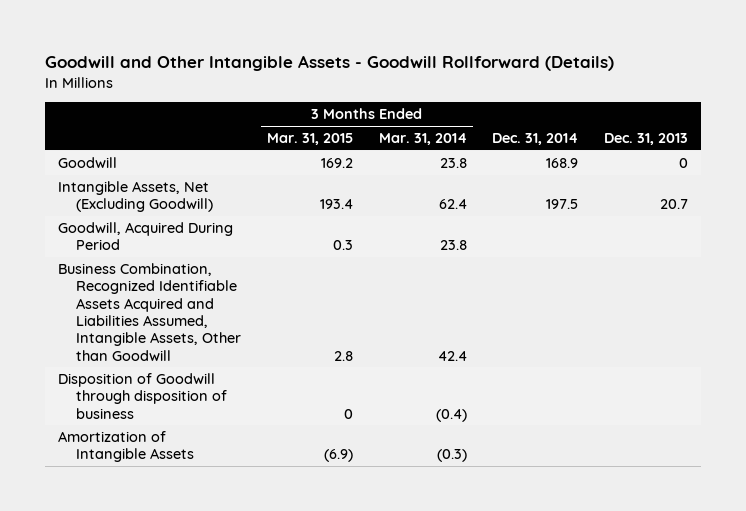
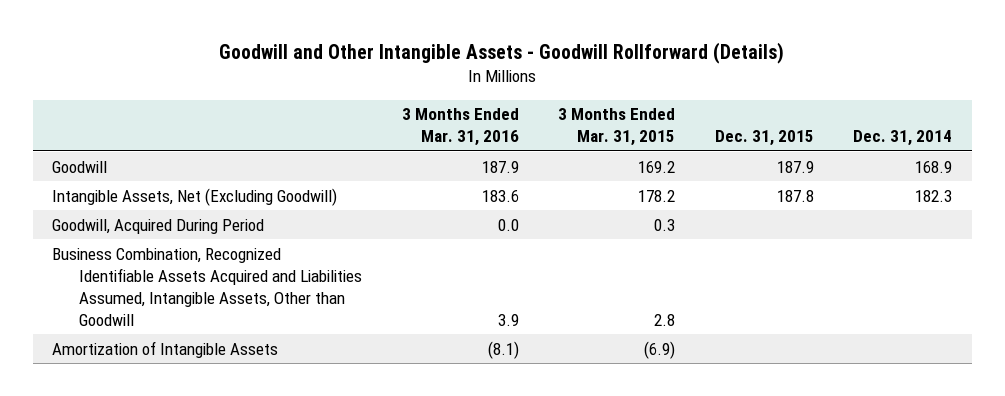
[378,133,467,146] Mar. 31, 2014 -> none
[604,133,689,146] Dec. 31, 2013 -> none
none -> [401,108,519,147] 3 Months Ended Mar. 31, 2016
none -> [714,130,814,147] Dec. 31, 2015
[319,199,353,210] 193.4 -> [638,189,676,202] 178.2
[546,199,579,210] 197.5 -> [915,189,953,202] 182.3
[57,373,228,419] Disposition of Goodwill through disposition of business -> none

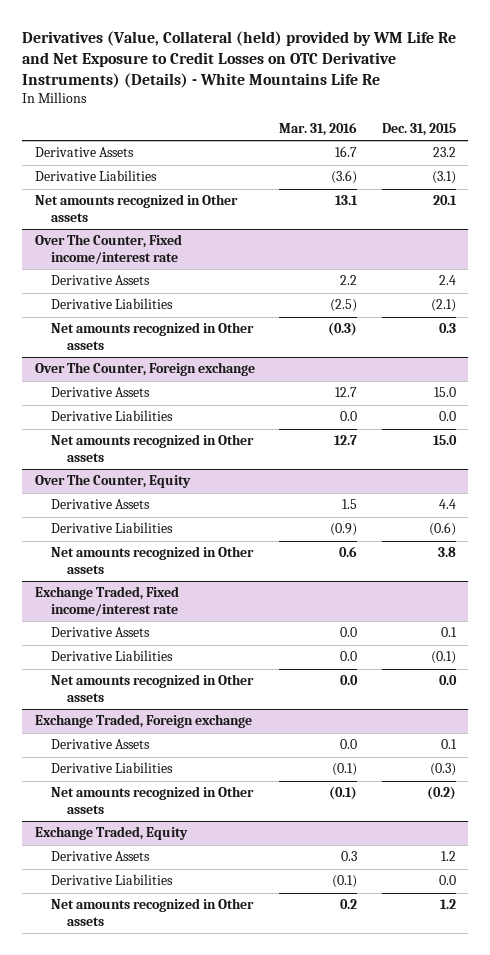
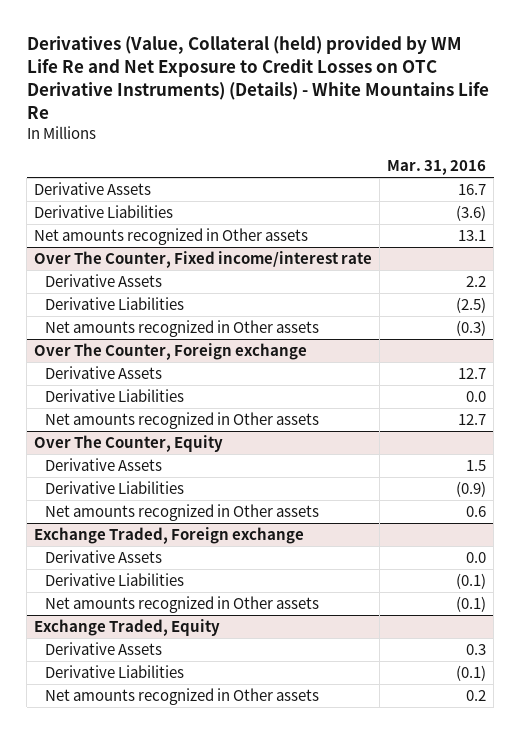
[381,122,456,136] Dec. 31, 2015 -> none
[34,586,179,617] Exchange Traded, Fixed income/interest rate -> none
[50,627,150,638] Derivative Assets -> none
[50,650,173,662] Derivative Liabilities -> none
[50,674,254,703] Net amounts recognized in Other assets -> none

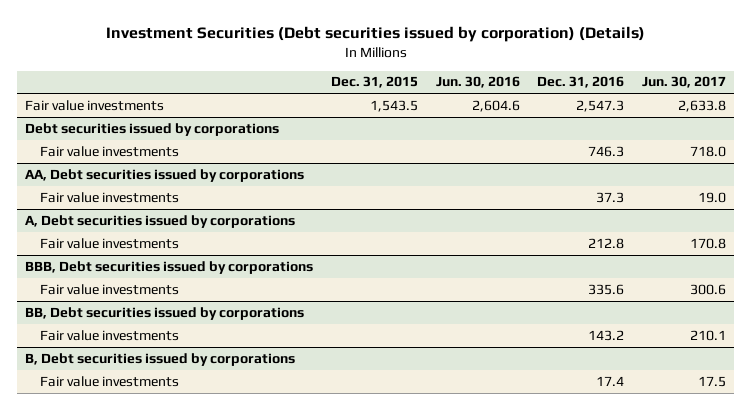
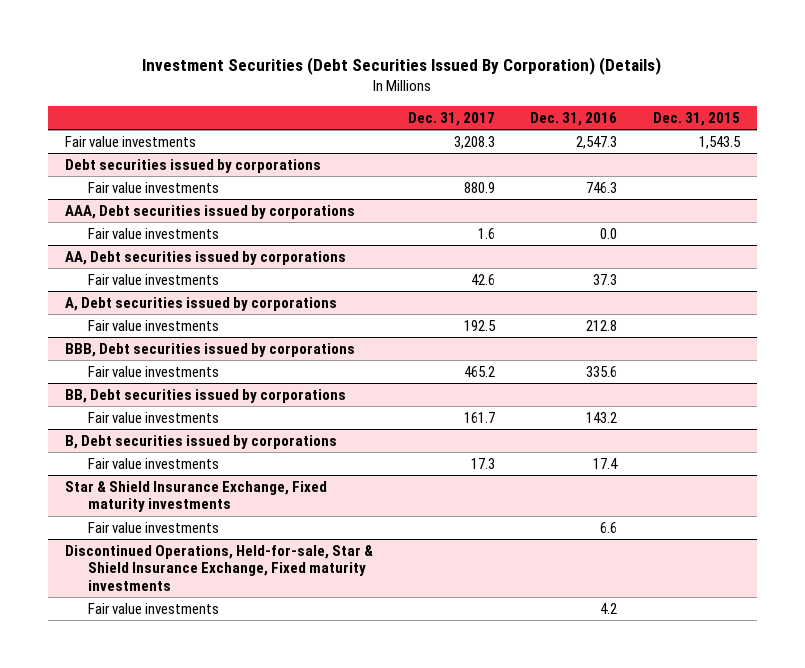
[105,26,645,43] Investment Securities (Debt securities issued by corporation) (Details) -> [142,56,662,75] Investment Securities (Debt Securities Issued By Corporation) (Details)
[435,76,520,89] Jun. 30, 2016 -> none
[641,76,726,89] Jun. 30, 2017 -> none
none -> [408,111,496,126] Dec. 31, 2017
none -> [65,205,356,220] AAA, Debt securities issued by corporations
none -> [88,228,220,240] Fair value investments
none -> [65,481,328,513] Star & Shield Insurance Exchange, Fixed maturity investments
none -> [88,522,220,534] Fair value investments
none -> [65,545,374,591] Discontinued Operations, Held-for-sale, Star & Shield Insurance Exchange, Fixed maturity investments
none -> [88,603,220,615] Fair value investments

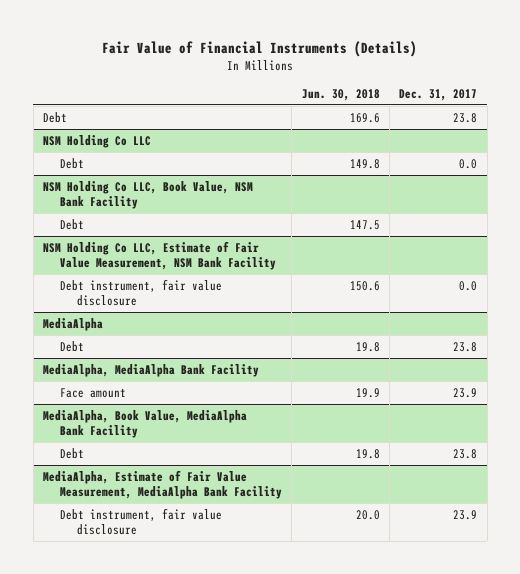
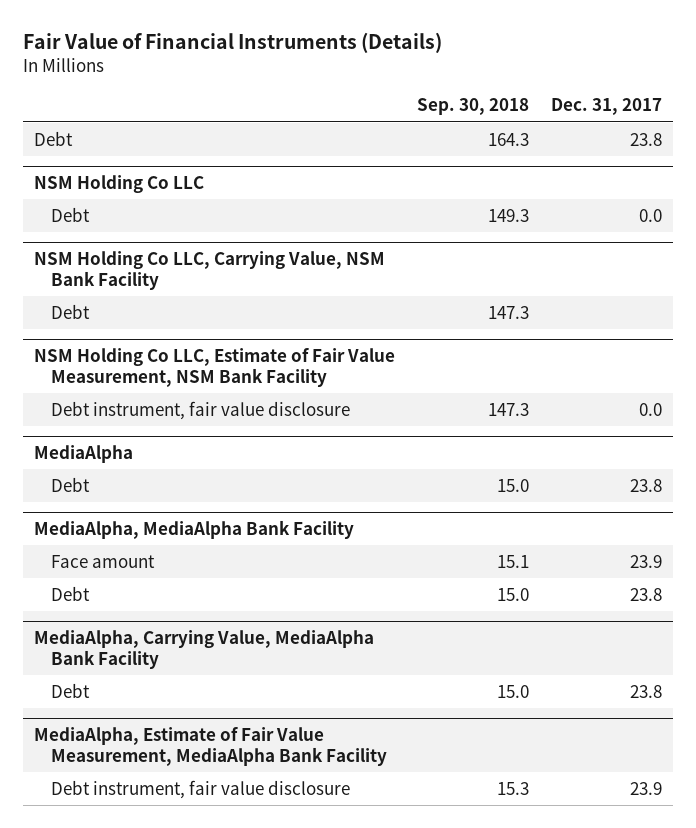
[301,88,380,101] Jun. 30, 2018 -> none
none -> [417,98,530,116] Sep. 30, 2018
[42,180,253,209] NSM Holding Co LLC, Book Value, NSM Bank Facility -> [34,250,386,290] NSM Holding Co LLC, Carrying Value, NSM Bank Facility
[42,409,247,438] MediaAlpha, Book Value, MediaAlpha Bank Facility -> none
none -> [34,629,375,669] MediaAlpha, Carrying Value, MediaAlpha Bank Facility
none -> [51,682,91,698] Debt

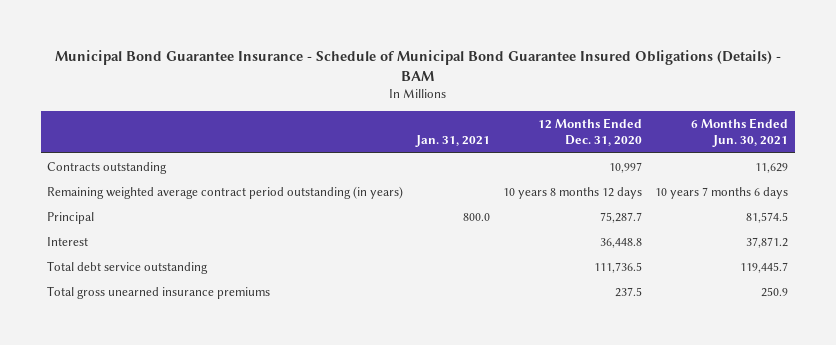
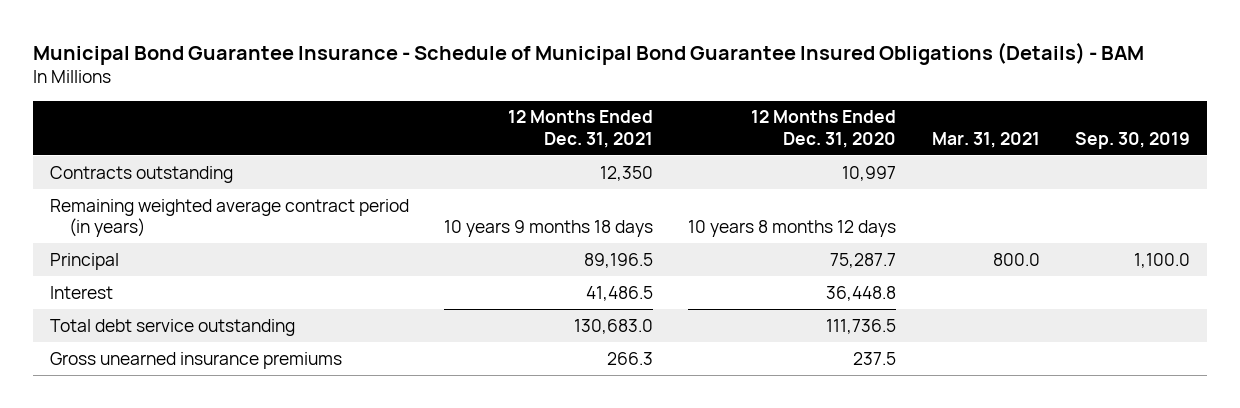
[415,135,491,148] Jan. 31, 2021 -> none
[691,117,789,148] 6 Months Ended Jun. 30, 2021 -> none
none -> [508,110,654,148] 12 Months Ended Dec. 31, 2021
none -> [931,131,1040,148] Mar. 31, 2021
none -> [1074,131,1190,149] Sep. 30, 2019
[47,185,404,199] Remaining weighted average contract period outstanding (in years) -> [50,198,410,238] Remaining weighted average contract period (in years)
[47,285,271,299] Total gross unearned insurance premiums -> [50,351,343,369] Gross unearned insurance premiums

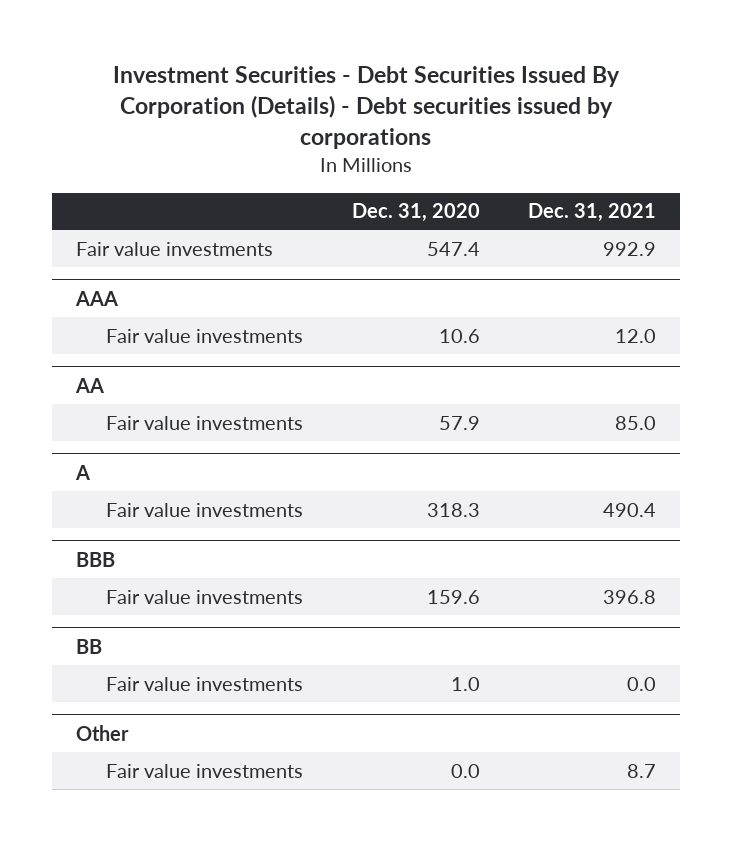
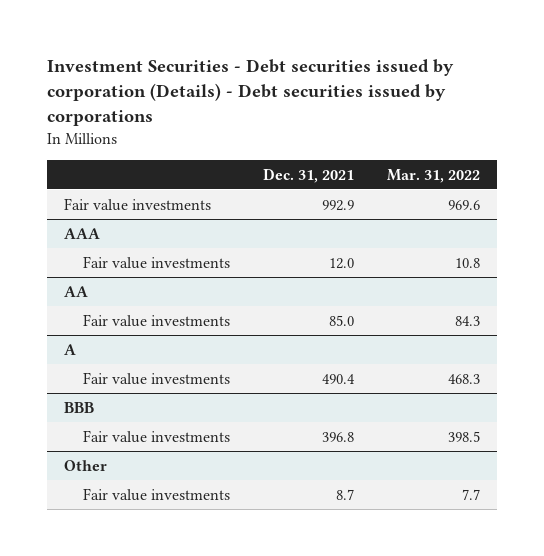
[112,65,620,150] Investment Securities - Debt Securities Issued By Corporation (Details) - Debt securities issued by corporations -> [47,59,455,127] Investment Securities - Debt securities issued by corporation (Details) - Debt securities issued by corporations
[351,203,480,223] Dec. 31, 2020 -> none
none -> [387,168,481,183] Mar. 31, 2022
[75,638,102,654] BB -> none
[106,676,304,691] Fair value investments -> none

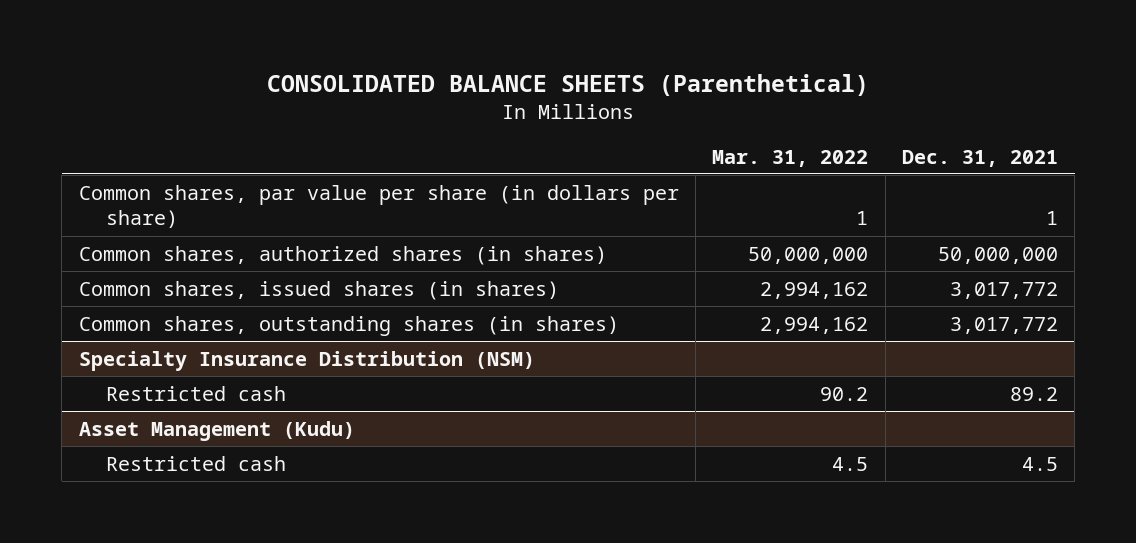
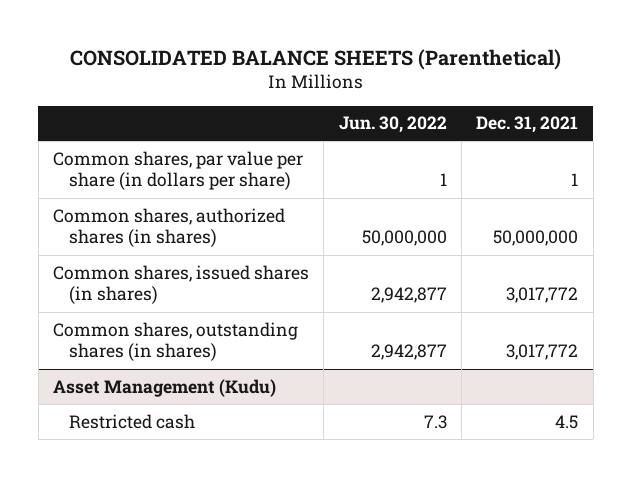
[712,149,869,167] Mar. 31, 2022 -> none
none -> [338,116,447,134] Jun. 30, 2022
[78,350,535,371] Specialty Insurance Distribution (NSM) -> none
[106,385,287,401] Restricted cash -> none

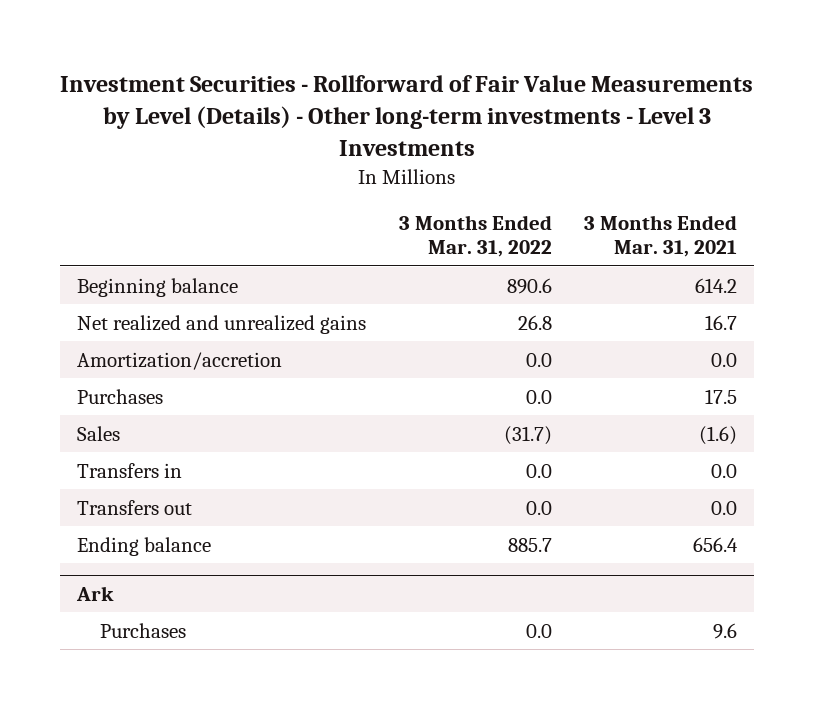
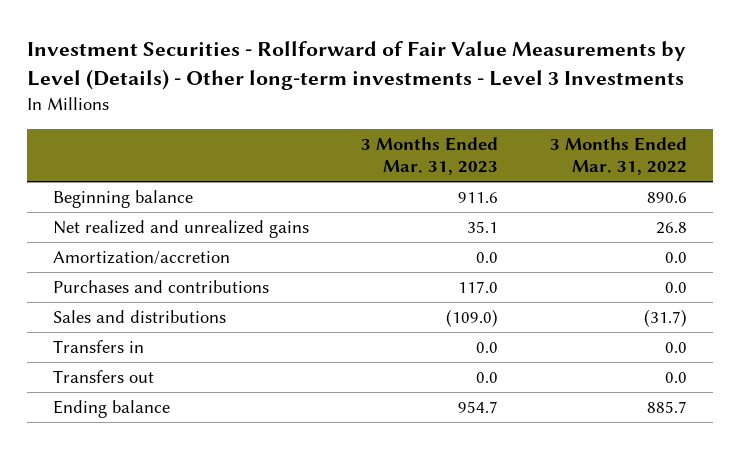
[584,215,738,258] 3 Months Ended Mar. 31, 2021 -> none
none -> [360,136,498,176] 3 Months Ended Mar. 31, 2023
[76,388,163,404] Purchases -> [53,279,270,293] Purchases and contributions
[76,425,120,441] Sales -> [53,309,227,323] Sales and distributions
[75,585,114,601] Ark -> none
[99,622,186,638] Purchases -> none

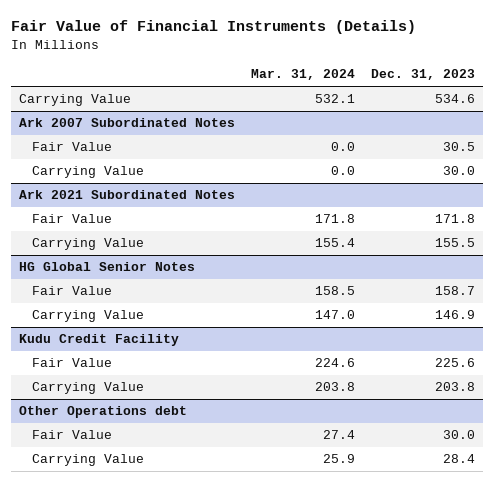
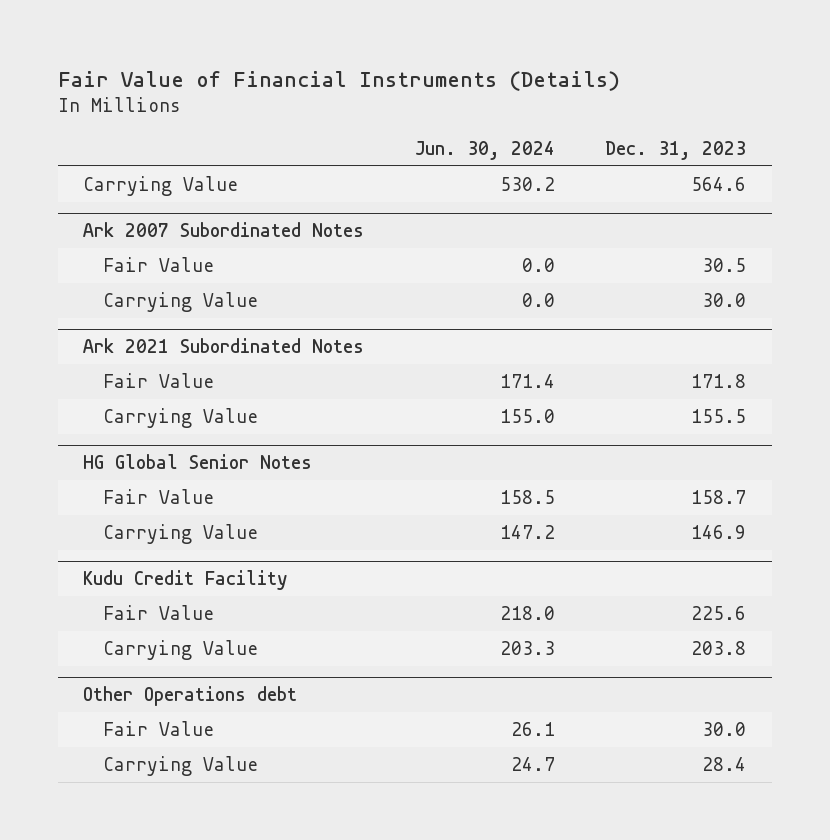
[250,69,355,81] Mar. 31, 2024 -> none
none -> [414,140,555,160] Jun. 30, 2024
[434,94,475,104] 534.6 -> [691,176,747,191] 564.6

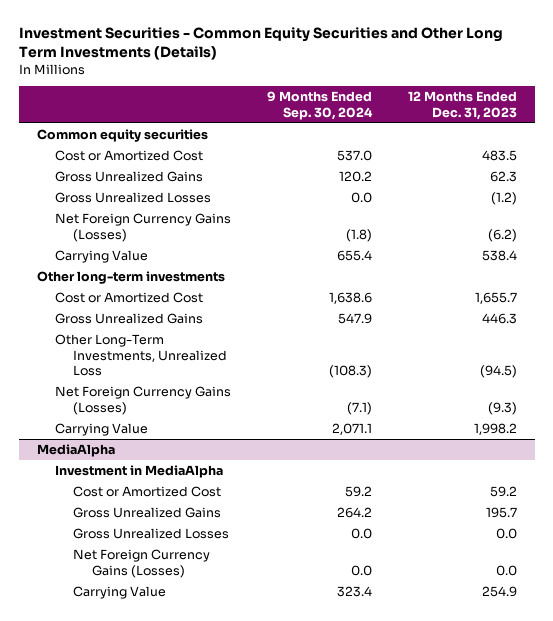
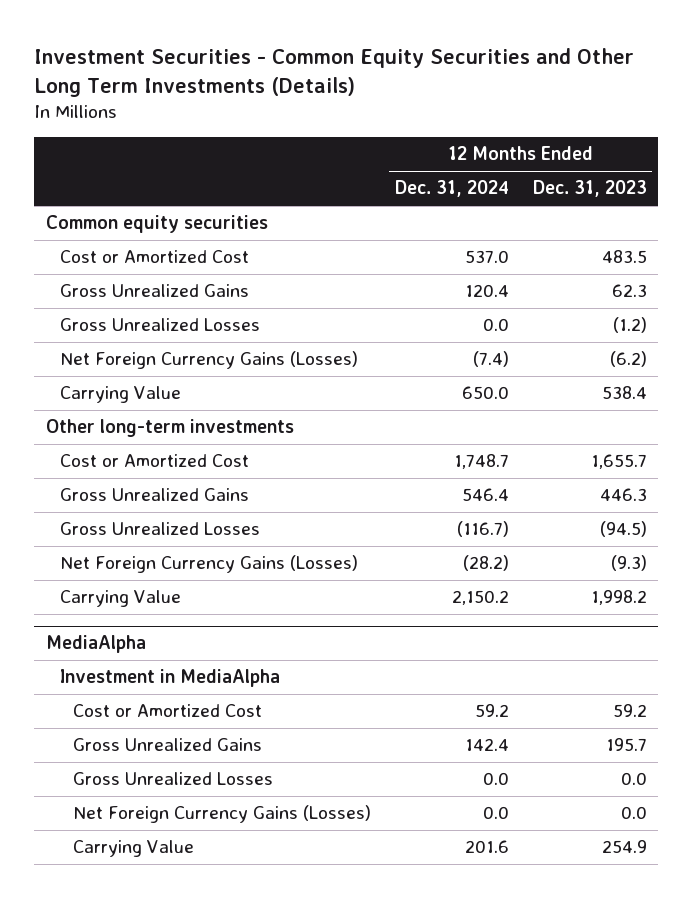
[266,91,373,120] 9 Months Ended Sep. 30, 2024 -> none
none -> [394,180,509,198] Dec. 31, 2024
[55,334,228,377] Other Long-Term Investments, Unrealized Loss -> [59,522,260,536] Gross Unrealized Losses

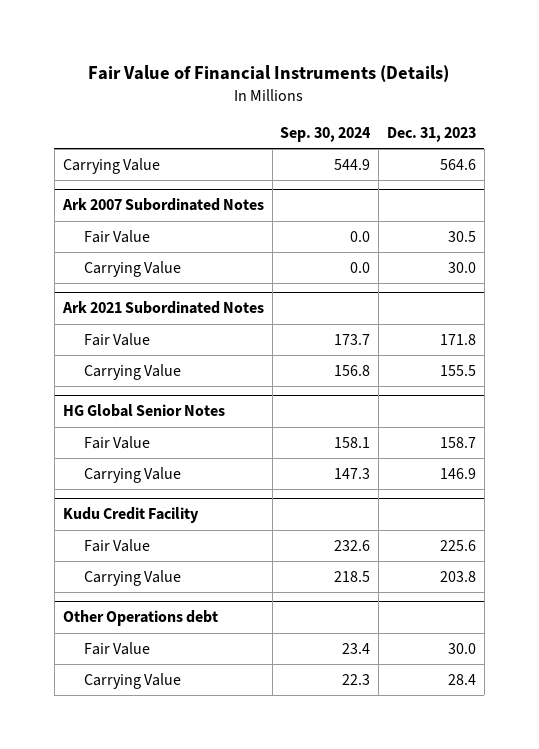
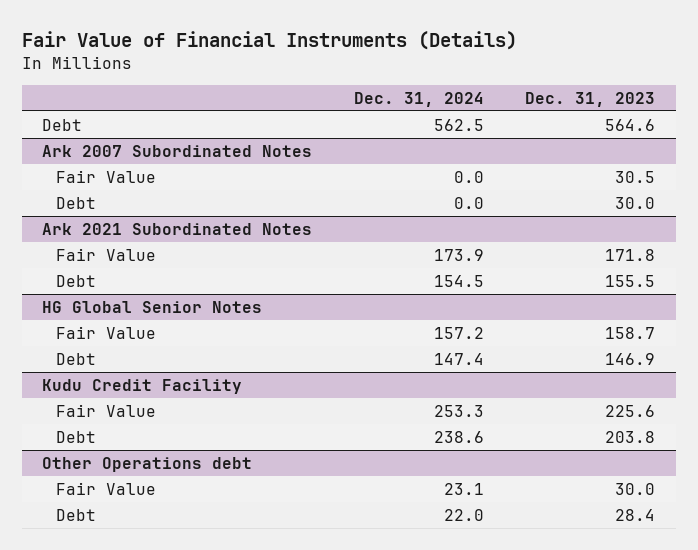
[280,126,372,142] Sep. 30, 2024 -> none
none -> [353,91,484,107] Dec. 31, 2024
[62,157,160,174] Carrying Value -> [42,118,83,131] Debt
[83,260,181,277] Carrying Value -> [55,196,96,209] Debt
[83,363,181,380] Carrying Value -> [55,274,96,287] Debt
[83,466,181,483] Carrying Value -> [55,352,96,365] Debt
[83,569,181,586] Carrying Value -> [55,430,96,443] Debt
[83,672,181,689] Carrying Value -> [55,508,96,521] Debt

